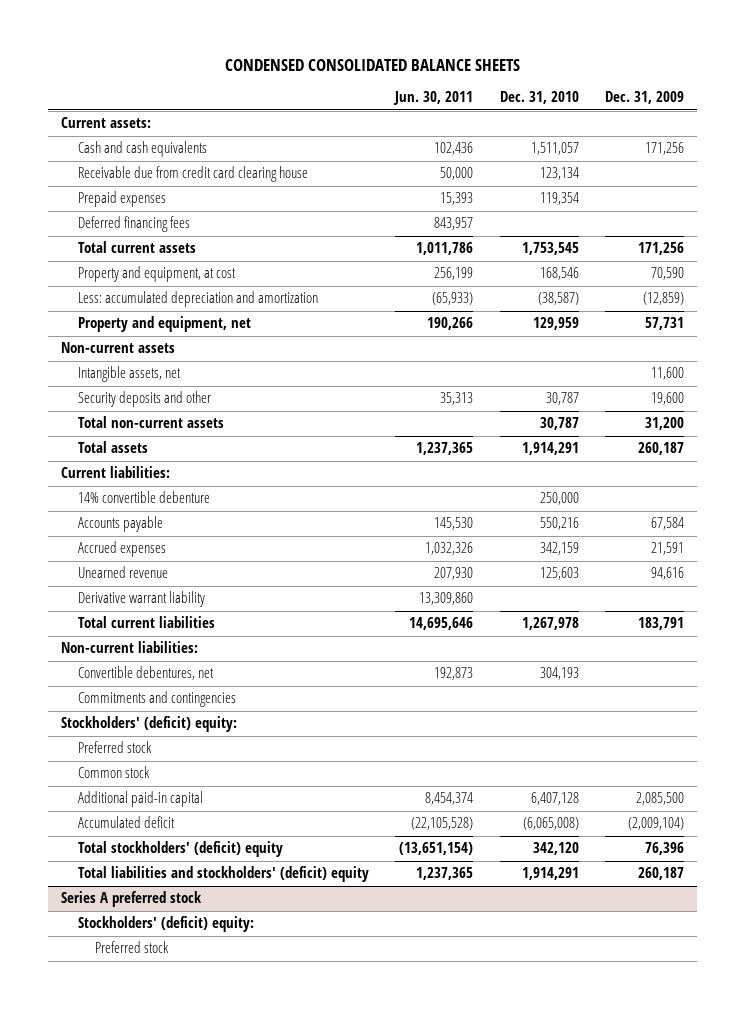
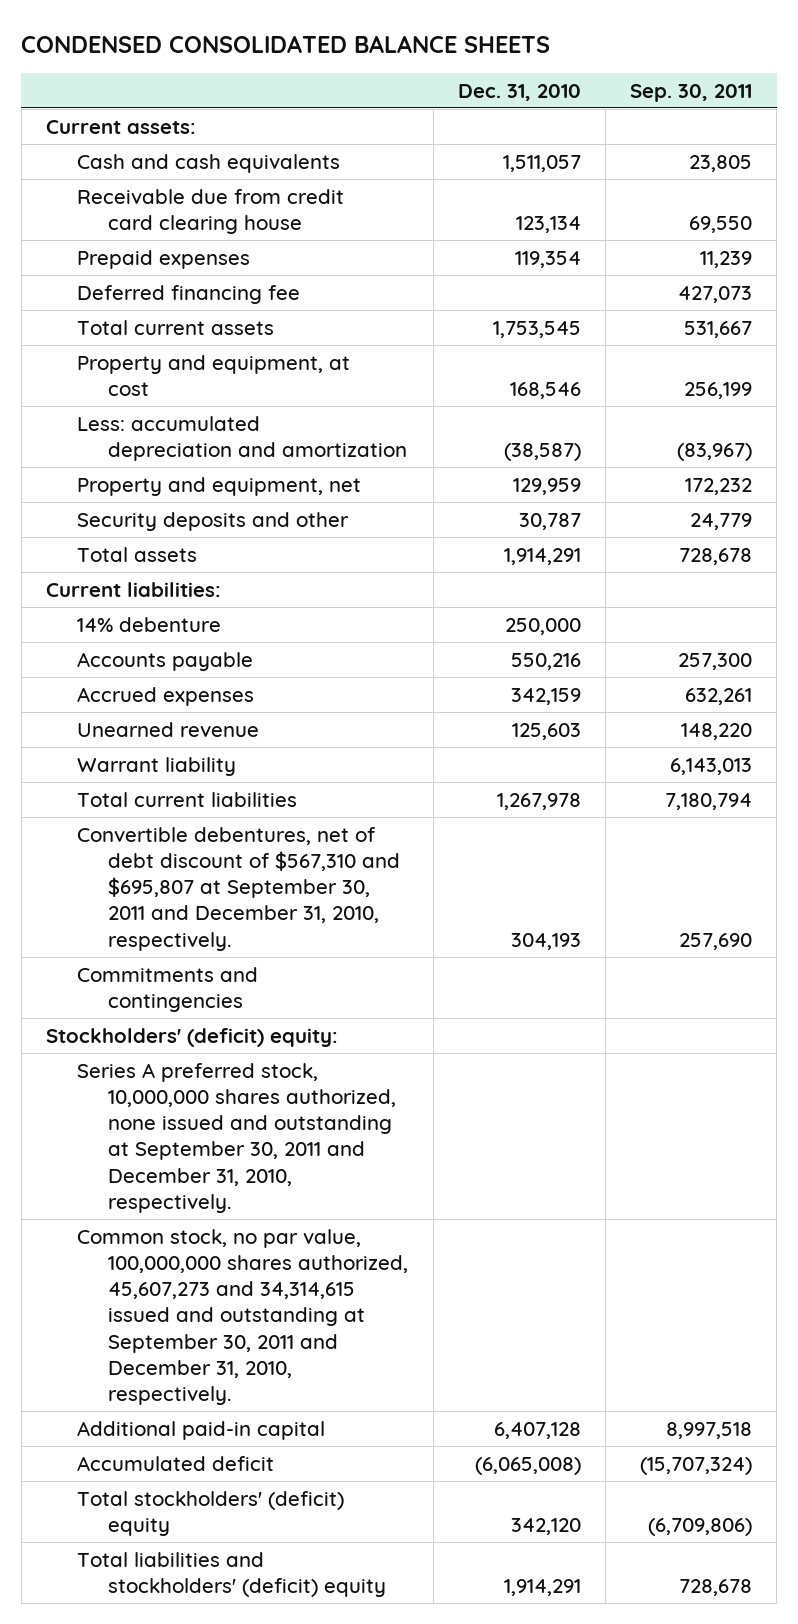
[393,91,474,106] Jun. 30, 2011 -> none
[604,91,684,105] Dec. 31, 2009 -> none
none -> [630,83,753,102] Sep. 30, 2011
[78,216,191,233] Deferred financing fees -> [77,284,301,304] Deferred financing fee
[61,342,176,354] Non-current assets -> none
[78,366,182,383] Intangible assets, net -> none
[78,416,225,429] Total non-current assets -> none
[78,491,211,504] 14% convertible debenture -> [77,616,222,632] 14% debenture
[78,591,206,608] Derivative warrant liability -> [77,756,237,776] Warrant liability
[61,641,199,654] Non-current liabilities: -> none
[78,666,215,681] Convertible debentures, net -> [77,826,401,951] Convertible debentures, net of debt discount of $567,310 and $695,807 at September 30, 2011 and December 31, 2010, respectively.
[78,741,153,754] Preferred stock -> [77,1062,397,1213] Series A preferred stock, 10,000,000 shares authorized, none issued and outstanding at September 30, 2011 and December 31, 2010, respectively.
[78,766,151,779] Common stock -> [77,1228,409,1406] Common stock, no par value, 100,000,000 shares authorized, 45,607,273 and 34,314,615 issued and outstanding at September 30, 2011 and December 31, 2010, respectively.
[61,891,203,908] Series A preferred stock -> none
[78,916,255,933] Stockholders' (deficit) equity: -> none
[95,941,170,954] Preferred stock -> none

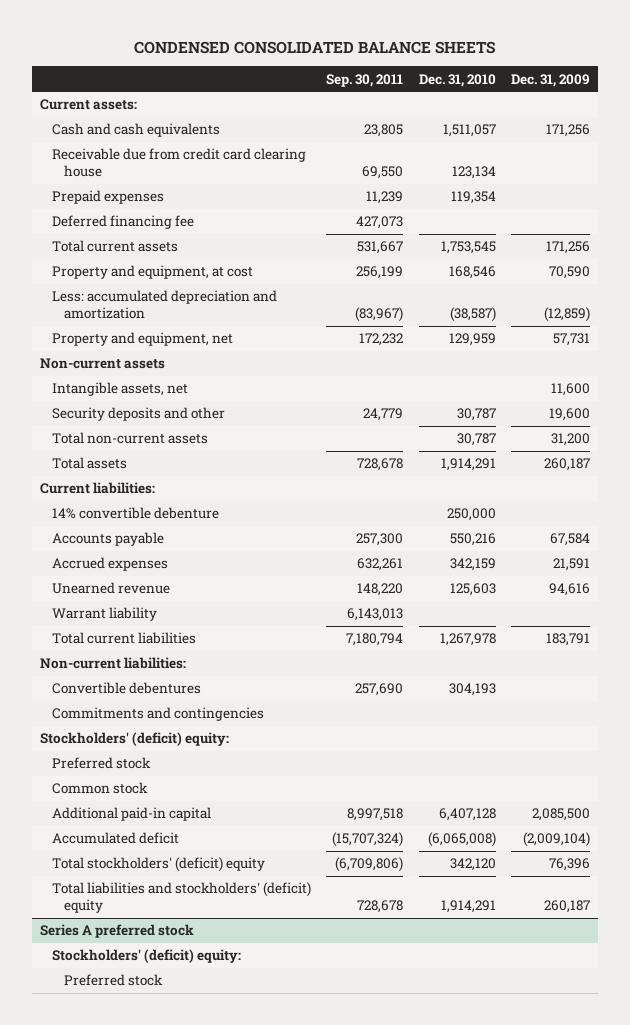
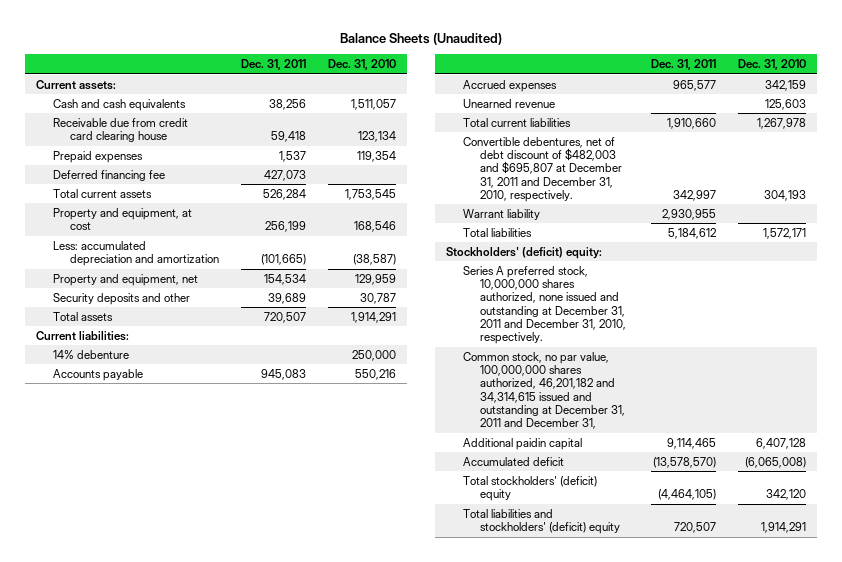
[134,40,496,54] CONDENSED CONSOLIDATED BALANCE SHEETS -> [340,33,503,46] Balance Sheets (Unaudited)
[326,73,404,87] Sep. 30, 2011 -> none
[511,73,591,87] Dec. 31, 2009 -> none
none -> [240,59,306,71] Dec. 31, 2011
[39,358,165,370] Non-current assets -> none
[51,382,188,397] Intangible assets, net -> none
[51,432,208,445] Total non-current assets -> none
[51,507,219,520] 14% convertible debenture -> [53,349,130,359] 14% debenture
[39,657,186,670] Non-current liabilities: -> none
[51,707,264,722] Commitments and contingencies -> none
[51,682,201,695] Convertible debentures -> [463,136,622,202] Convertible debentures, net of debt discount of $482,003 and $695,807 at December 31, 2011 and December 31, 2010, respectively.
[51,607,157,622] Warrant liability -> [463,208,541,220] Warrant liability
none -> [463,227,533,237] Total liabilities
[51,757,151,770] Preferred stock -> [463,265,626,345] Series A preferred stock, 10,000,000 shares authorized, none issued and outstanding at December 31, 2011 and December 31, 2010, respectively.
[51,782,148,795] Common stock -> [463,351,625,430] Common stock, no par value, 100,000,000 shares authorized, 46,201,182 and 34,314,615 issued and outstanding at December 31, 2011 and December 31,
[51,807,211,822] Additional paid-in capital -> [463,437,583,450] Additional paidin capital
[39,924,194,939] Series A preferred stock -> none
[51,949,241,964] Stockholders' (deficit) equity: -> none
[63,974,163,987] Preferred stock -> none

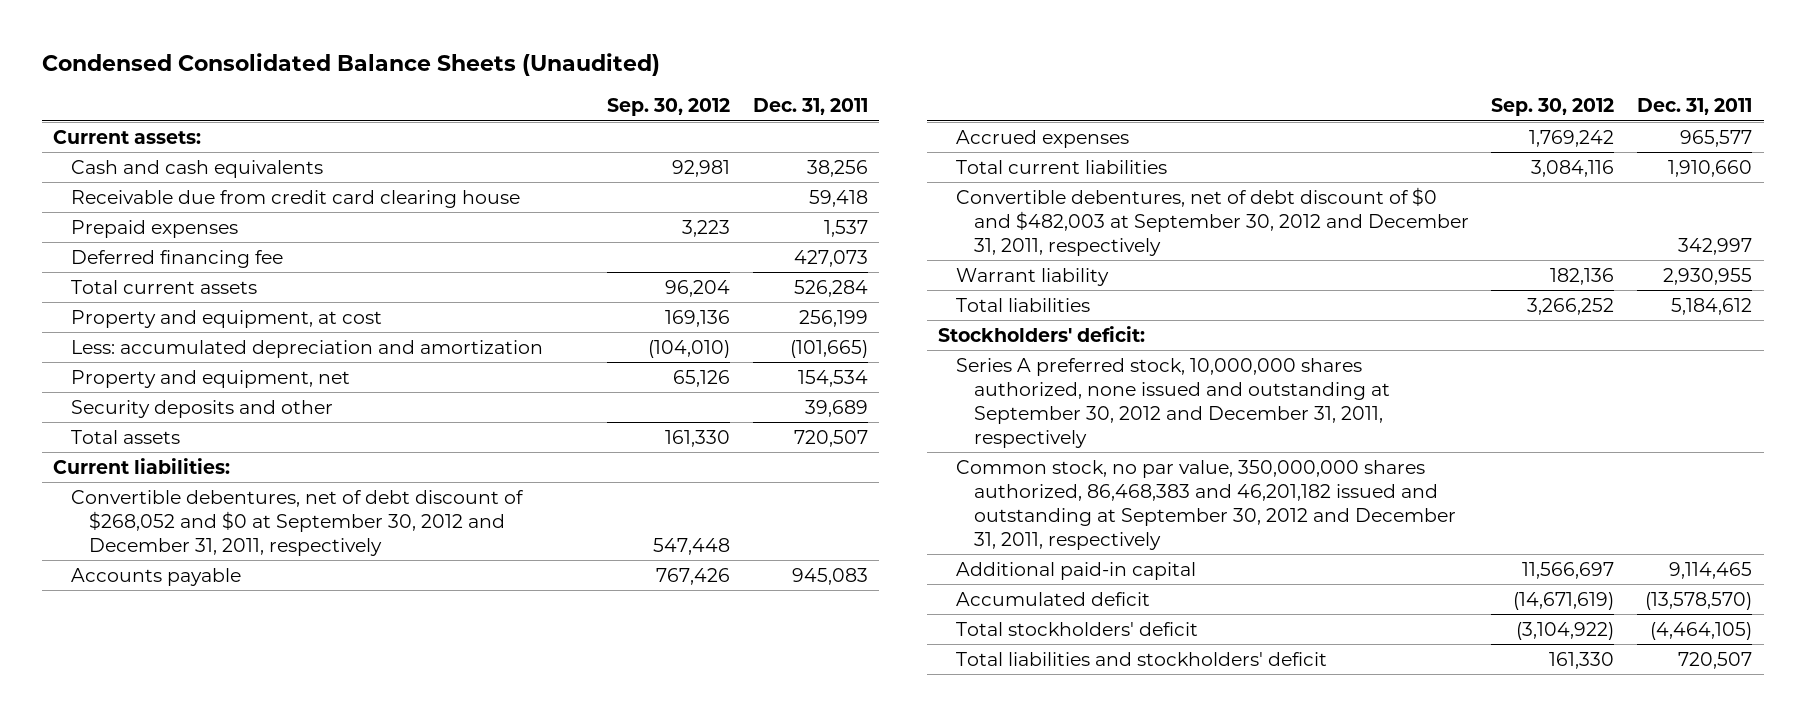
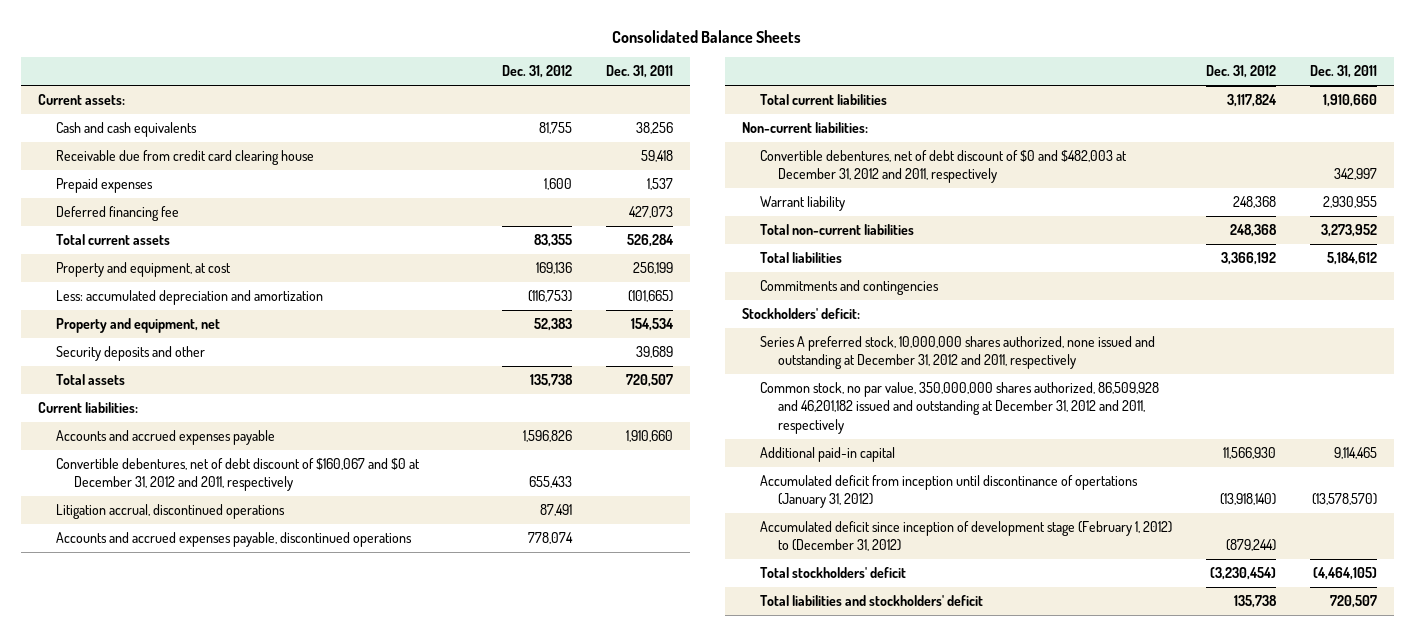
[41,53,660,77] Condensed Consolidated Balance Sheets (Unaudited) -> [612,29,802,43] Consolidated Balance Sheets
[606,98,730,117] Sep. 30, 2012 -> none
none -> [502,65,573,79] Dec. 31, 2012
[70,567,241,586] Accounts payable -> none
[955,129,1129,148] Accrued expenses -> none
none -> [56,430,276,446] Accounts and accrued expenses payable
[70,489,524,556] Convertible debentures, net of debt discount of $268,052 and $0 at September 30, 2012 and December 31, 2011, respectively -> [56,458,421,492] Convertible debentures, net of debt discount of $160,067 and $0 at December 31, 2012 and 2011, respectively
none -> [56,504,286,520] Litigation accrual, discontinued operations
none -> [56,532,413,548] Accounts and accrued expenses payable, discontinued operations
none -> [741,122,868,134] Non-current liabilities:
[955,186,1469,256] Convertible debentures, net of debt discount of $0 and $482,003 at September 30, 2012 and December 31, 2011, respectively -> [759,150,1127,184] Convertible debentures, net of debt discount of $0 and $482,003 at December 31, 2012 and 2011, respectively
none -> [759,224,914,236] Total non-current liabilities
none -> [759,280,939,296] Commitments and contingencies
[955,357,1390,448] Series A preferred stock, 10,000,000 shares authorized, none issued and outstanding at September 30, 2012 and December 31, 2011, respectively -> [759,336,1155,370] Series A preferred stock, 10,000,000 shares authorized, none issued and outstanding at December 31, 2012 and 2011, respectively
[955,459,1456,550] Common stock, no par value, 350,000,000 shares authorized, 86,468,383 and 46,201,182 issued and outstanding at September 30, 2012 and December 31, 2011, respectively -> [759,382,1159,434] Common stock, no par value, 350,000,000 shares authorized, 86,509,928 and 46,201,182 issued and outstanding at December 31, 2012 and 2011, respectively
[955,591,1150,606] Accumulated deficit -> [759,475,1138,509] Accumulated deficit from inception until discontinance of opertations (January 31, 2012)
none -> [759,521,1172,552] Accumulated deficit since inception of development stage (February 1, 2012) to (December 31, 2012)

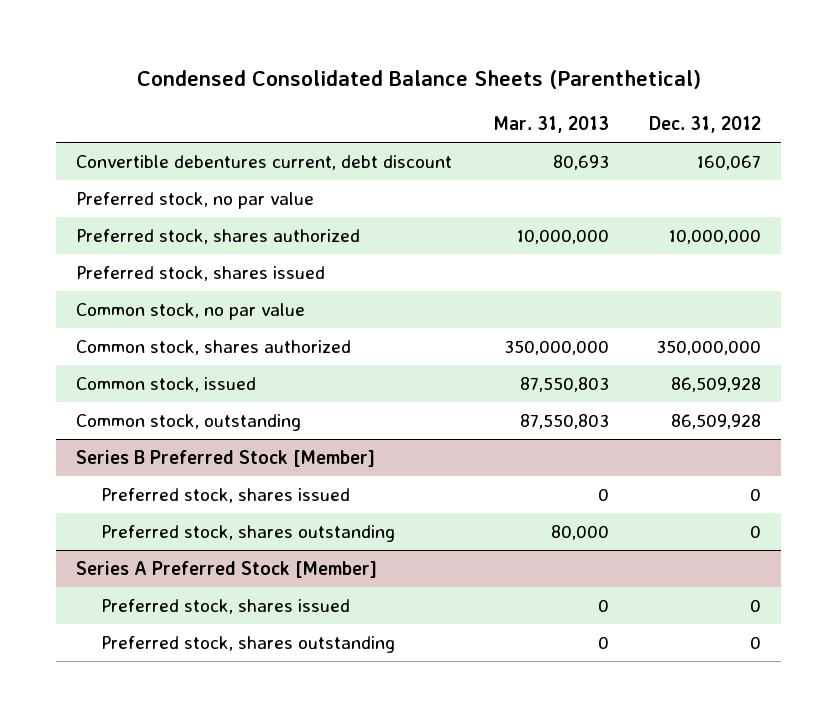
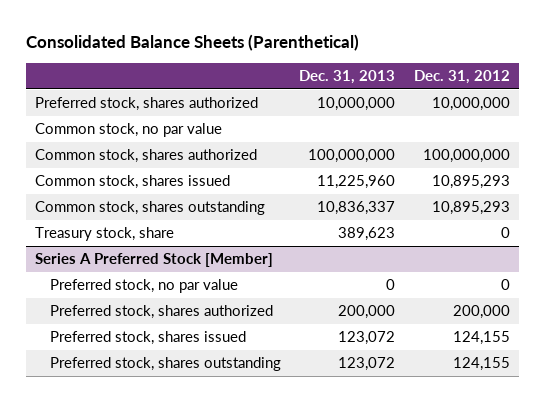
[136,69,701,89] Condensed Consolidated Balance Sheets (Parenthetical) -> [25,34,359,52] Consolidated Balance Sheets (Parenthetical)
[492,116,609,134] Mar. 31, 2013 -> none
none -> [299,70,396,85] Dec. 31, 2013
[76,154,453,170] Convertible debentures current, debt discount -> none
[76,191,315,209] Preferred stock, no par value -> none
[76,265,326,281] Preferred stock, shares issued -> none
[76,449,376,467] Series B Preferred Stock [Member] -> none
[100,487,350,503] Preferred stock, shares issued -> none
[100,524,395,542] Preferred stock, shares outstanding -> none
[656,339,762,355] 350,000,000 -> [422,149,510,164] 100,000,000
[76,376,257,392] Common stock, issued -> [34,175,230,190] Common stock, shares issued
[671,376,762,392] 86,509,928 -> [431,175,510,190] 10,895,293
[76,413,302,431] Common stock, outstanding -> [34,201,265,216] Common stock, shares outstanding
[671,413,762,429] 86,509,928 -> [431,201,510,216] 10,895,293
none -> [34,227,174,242] Treasury stock, share
none -> [50,279,239,294] Preferred stock, no par value
none -> [50,305,274,320] Preferred stock, shares authorized
[750,598,762,612] 0 -> [452,331,510,346] 124,155
[750,635,762,649] 0 -> [452,357,510,372] 124,155

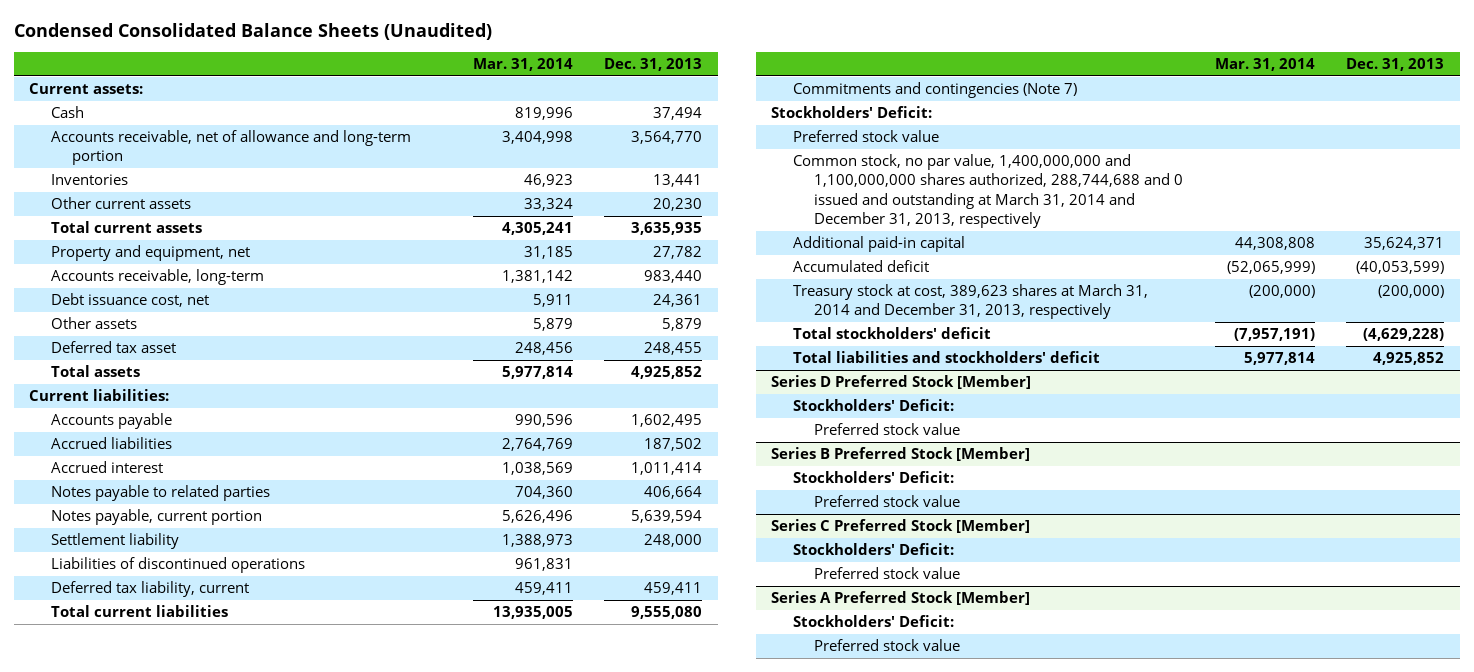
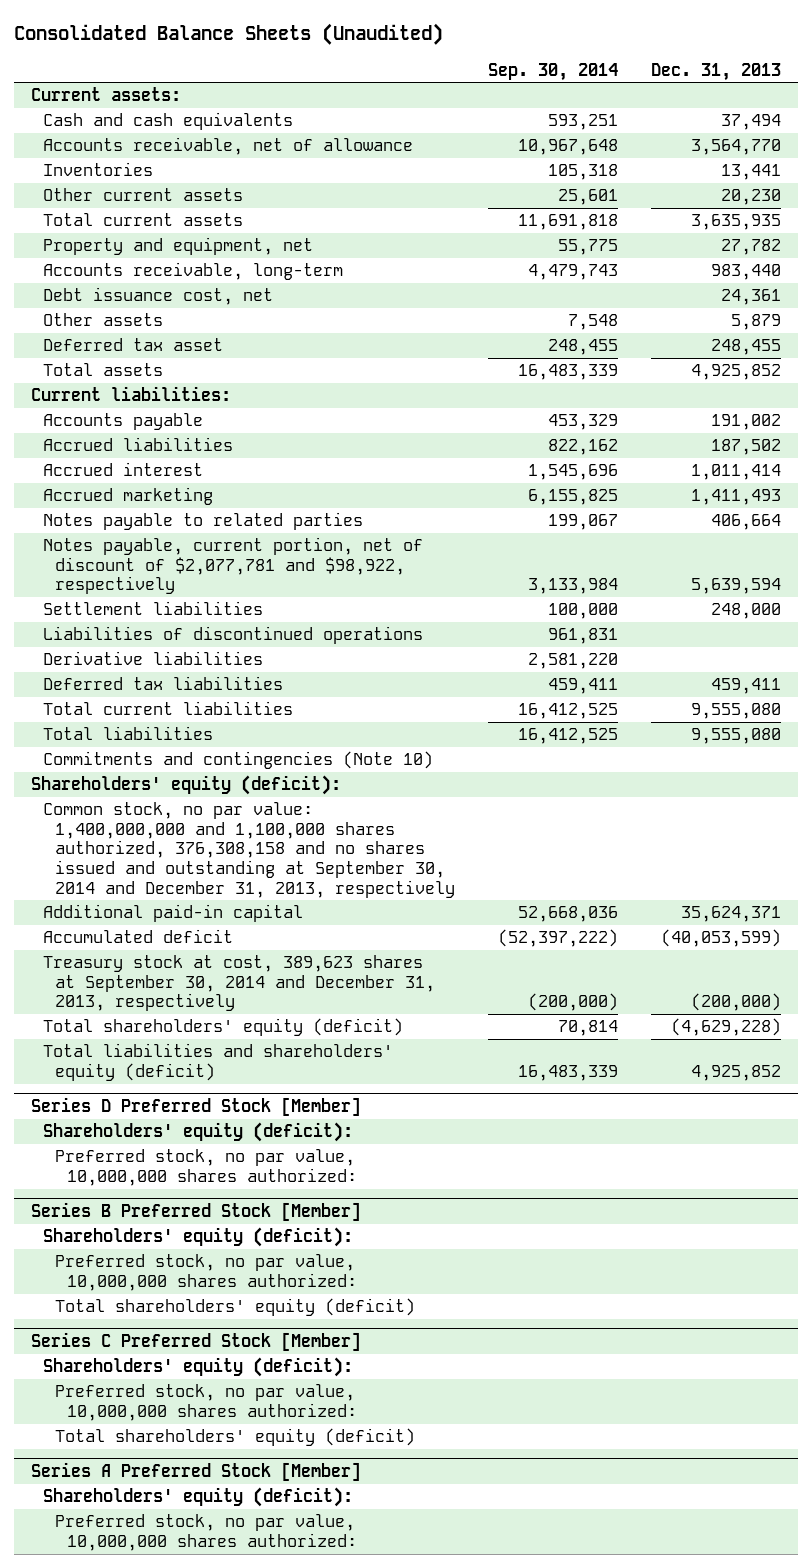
[13,22,492,40] Condensed Consolidated Balance Sheets (Unaudited) -> [14,23,444,46] Consolidated Balance Sheets (Unaudited)
[472,58,573,72] Mar. 31, 2014 -> none
none -> [488,62,619,81] Sep. 30, 2014
[50,106,84,119] Cash -> [42,112,293,131] Cash and cash equivalents
[50,130,411,166] Accounts receivable, net of allowance and long-term portion -> [42,137,413,156] Accounts receivable, net of allowance
[631,414,703,428] 1,602,495 -> [711,414,782,431] 191,002
none -> [42,487,213,506] Accrued marketing
[50,509,262,526] Notes payable, current portion -> [42,537,423,595] Notes payable, current portion, net of discount of $2,077,781 and $98,922, respectively
[50,533,179,550] Settlement liability -> [42,601,263,616] Settlement liabilities
none -> [42,651,263,666] Derivative liabilities
[50,581,249,598] Deferred tax liability, current -> [42,676,283,691] Deferred tax liabilities
[792,130,939,143] Preferred stock value -> none
none -> [42,726,213,741] Total liabilities
[792,82,1077,99] Commitments and contingencies (Note 7) -> [42,751,433,770] Commitments and contingencies (Note 10)
[771,106,933,119] Stockholders' Deficit: -> [30,775,341,796] Shareholders' equity (deficit):
[792,154,1183,229] Common stock, no par value, 1,400,000,000 and 1,100,000,000 shares authorized, 288,744,688 and 0 issued and outstanding at March 31, 2014 and December 31, 2013, respectively -> [42,802,455,898] Common stock, no par value: 1,400,000,000 and 1,100,000 shares authorized, 376,308,158 and no shares issued and outstanding at September 30, 2014 and December 31, 2013, respectively
[792,284,1148,320] Treasury stock at cost, 389,623 shares at March 31, 2014 and December 31, 2013, respectively -> [42,955,435,1012] Treasury stock at cost, 389,623 shares at September 30, 2014 and December 31, 2013, respectively
[792,327,991,340] Total stockholders' deficit -> [42,1018,403,1037] Total shareholders' equity (deficit)
[792,351,1100,364] Total liabilities and stockholders' deficit -> [42,1043,393,1081] Total liabilities and shareholders' equity (deficit)
[792,399,954,412] Stockholders' Deficit: -> [42,1122,353,1143] Shareholders' equity (deficit):
[813,423,960,436] Preferred stock value -> [54,1149,357,1186] Preferred stock, no par value, 10,000,000 shares authorized:
[792,471,954,484] Stockholders' Deficit: -> [42,1227,353,1248] Shareholders' equity (deficit):
[813,495,960,508] Preferred stock value -> [54,1254,357,1291] Preferred stock, no par value, 10,000,000 shares authorized:
none -> [54,1298,415,1317] Total shareholders' equity (deficit)
[792,543,954,556] Stockholders' Deficit: -> [42,1357,353,1378] Shareholders' equity (deficit):
[813,567,960,580] Preferred stock value -> [54,1384,357,1421] Preferred stock, no par value, 10,000,000 shares authorized:
none -> [54,1428,415,1447] Total shareholders' equity (deficit)
[792,615,954,628] Stockholders' Deficit: -> [42,1487,353,1508] Shareholders' equity (deficit):
[813,639,960,652] Preferred stock value -> [54,1514,357,1551] Preferred stock, no par value, 10,000,000 shares authorized:

